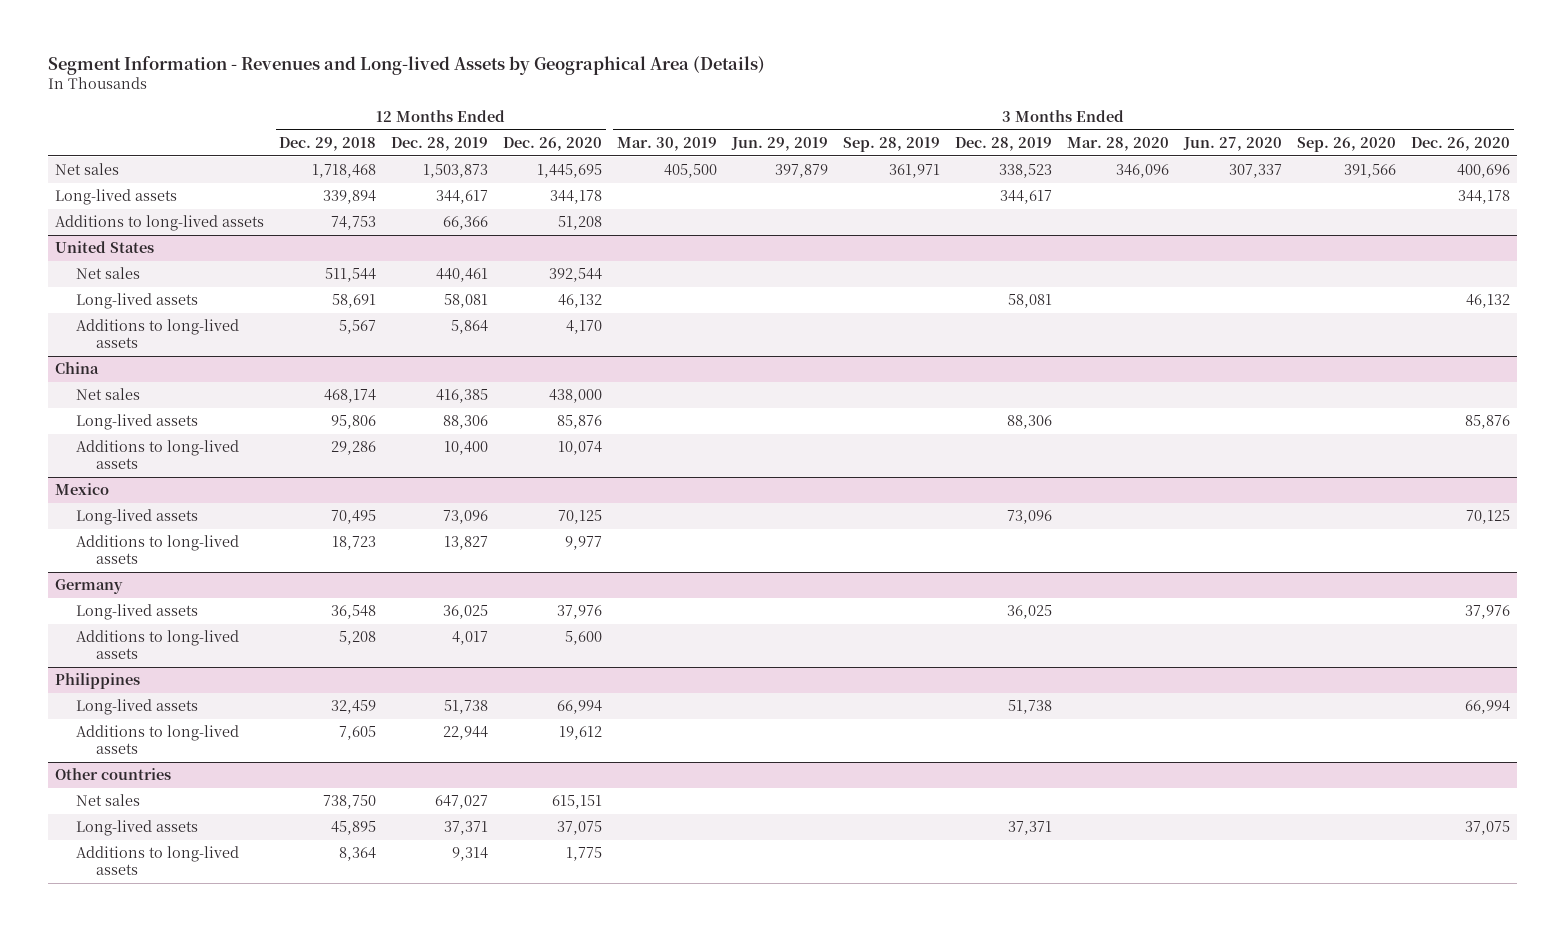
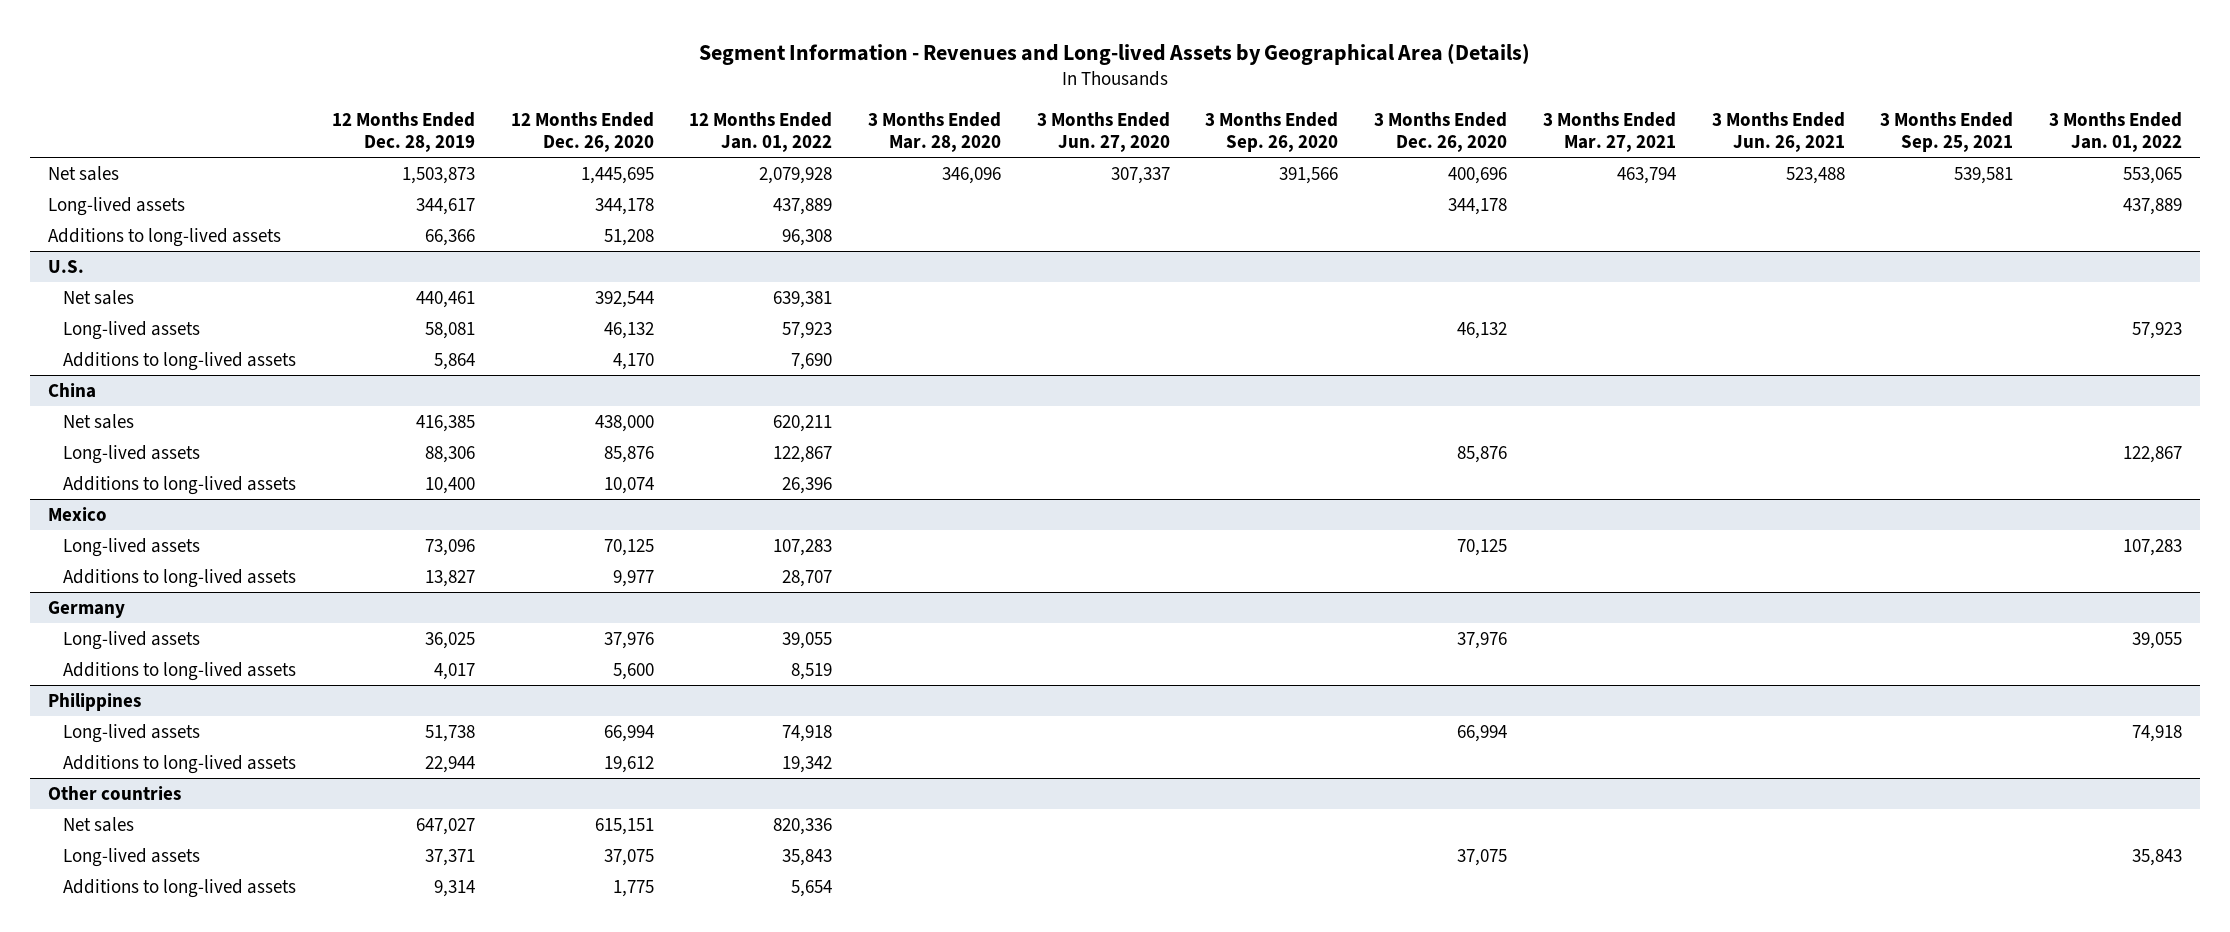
[279,136,377,151] Dec. 29, 2018 -> none
[617,136,718,151] Mar. 30, 2019 -> none
[731,136,829,151] Jun. 29, 2019 -> none
[843,136,941,152] Sep. 28, 2019 -> none
[955,136,1053,151] Dec. 28, 2019 -> none
none -> [689,112,833,153] 12 Months Ended Jan. 01, 2022
none -> [1542,112,1676,153] 3 Months Ended Mar. 27, 2021
none -> [1711,112,1845,153] 3 Months Ended Jun. 26, 2021
none -> [1880,112,2014,153] 3 Months Ended Sep. 25, 2021
none -> [2048,112,2182,153] 3 Months Ended Jan. 01, 2022
[55,241,155,254] United States -> [47,259,84,273] U.S.

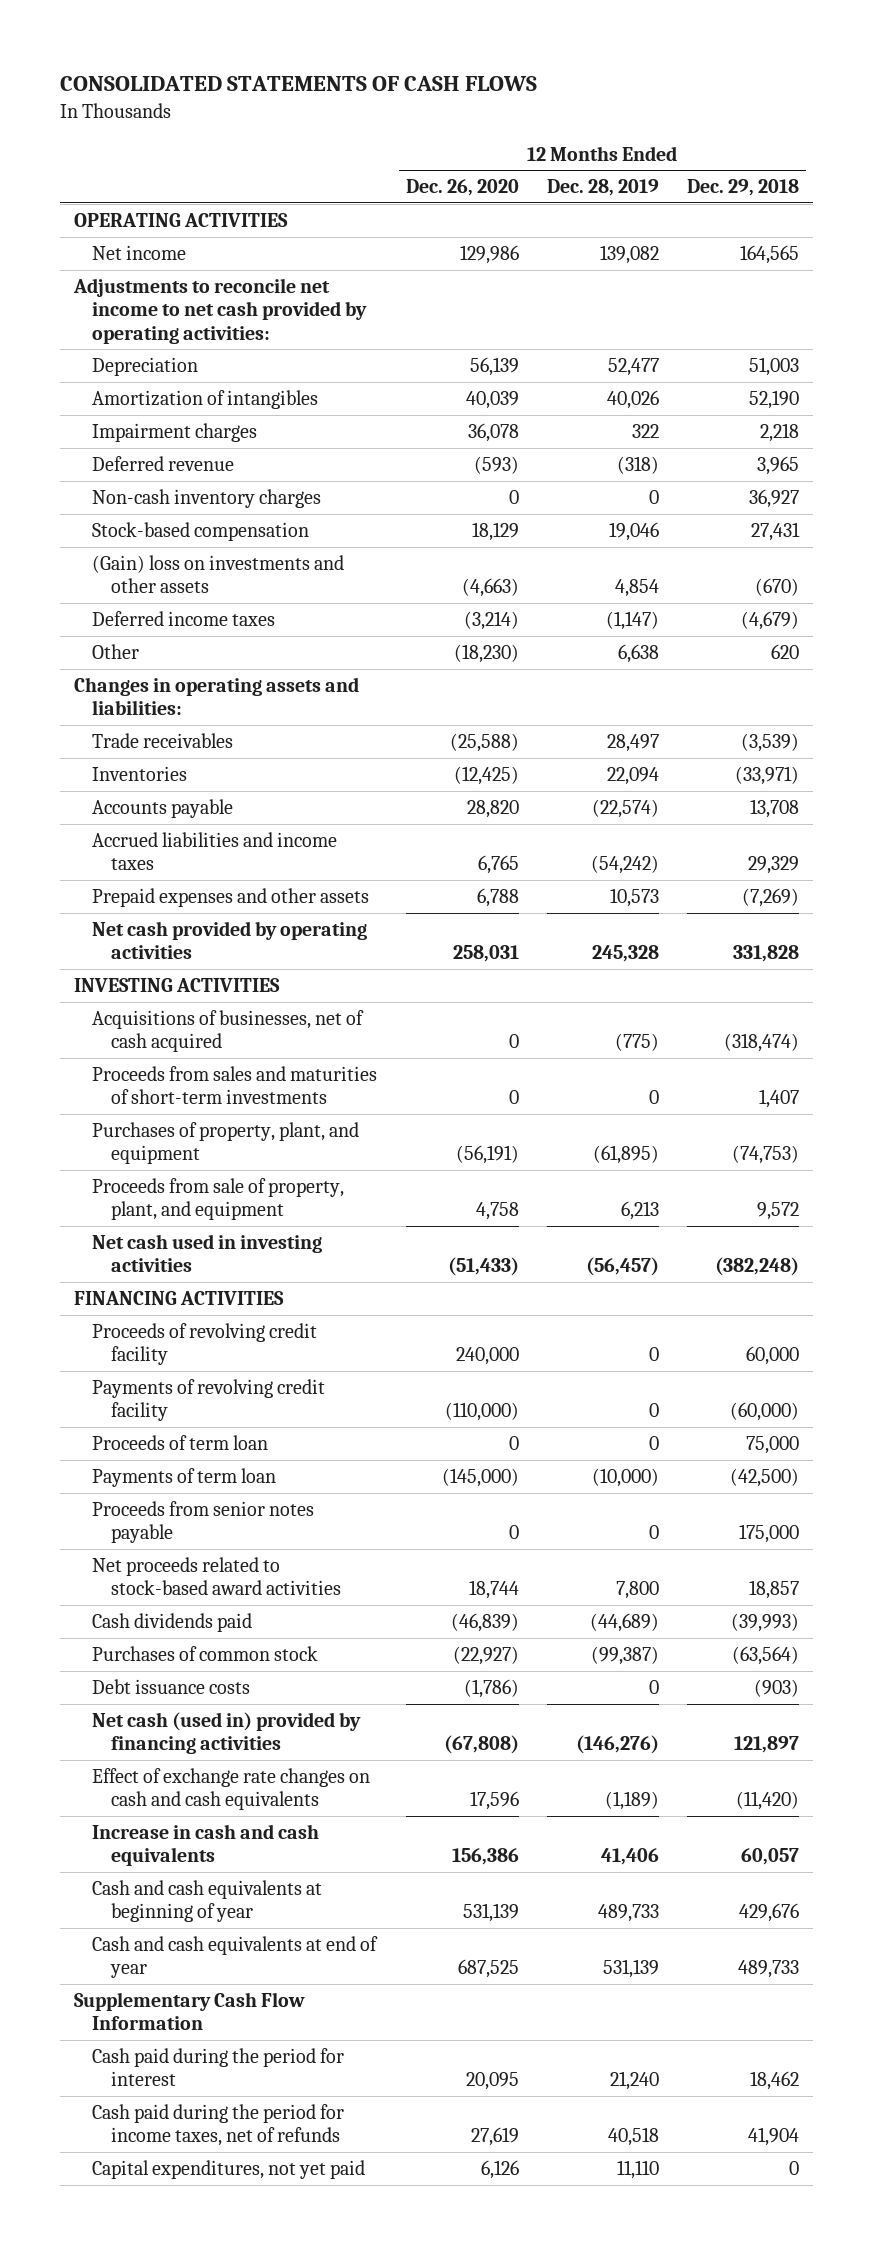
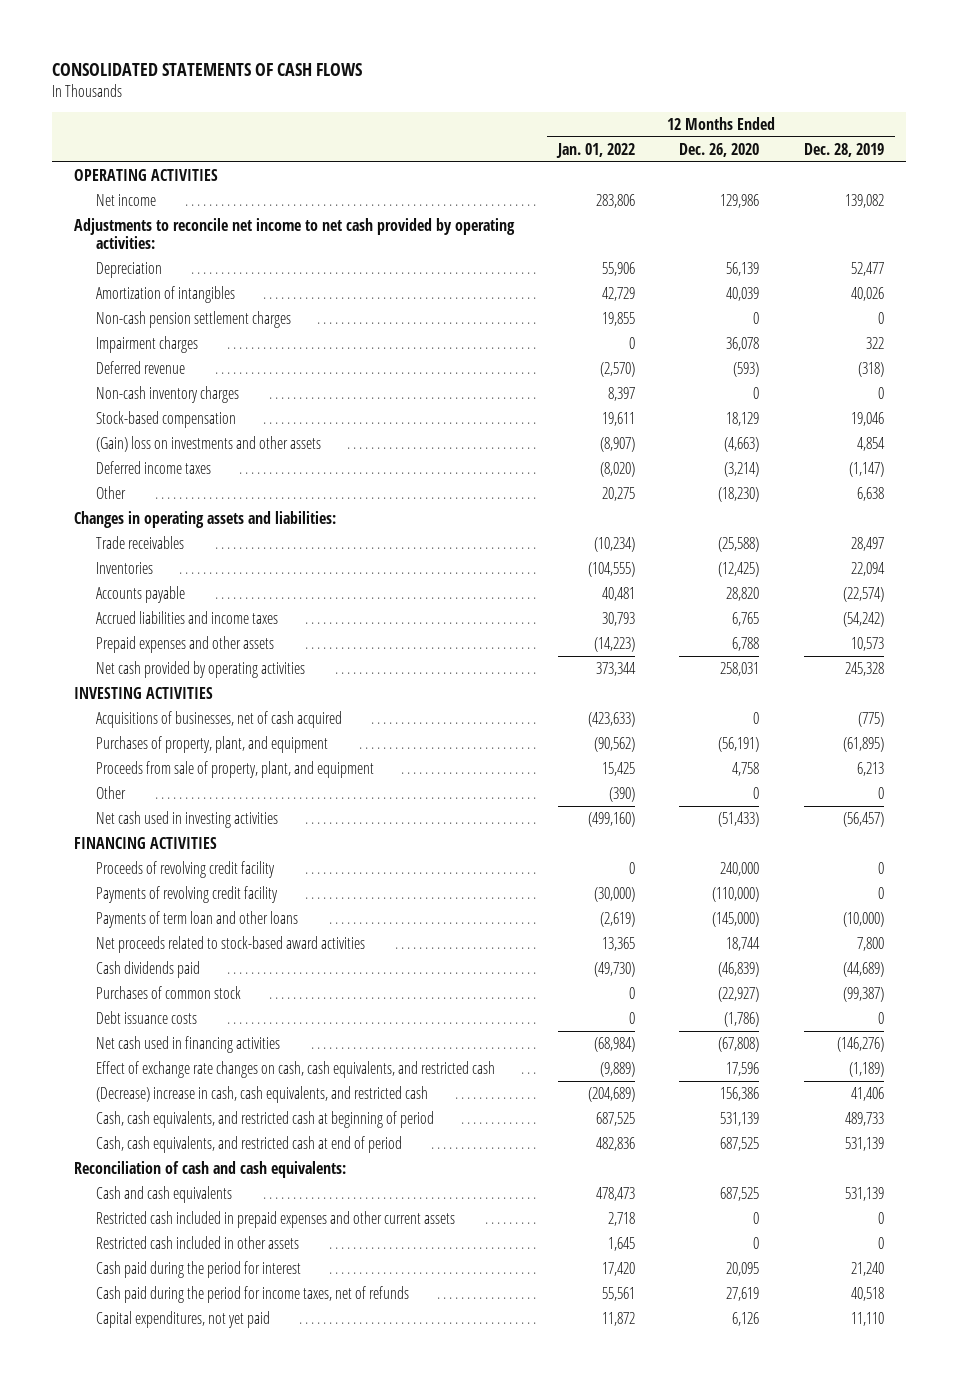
[687,179,800,197] Dec. 29, 2018 -> none
none -> [556,142,636,158] Jan. 01, 2022
none -> [95,310,291,328] Non-cash pension settlement charges
[92,1066,378,1105] Proceeds from sales and maturities of short-term investments -> none
none -> [95,785,126,799] Other
[92,1435,269,1451] Proceeds of term loan -> none
[92,1501,315,1544] Proceeds from senior notes payable -> none
[92,1468,277,1488] Payments of term loan -> [95,910,298,928] Payments of term loan and other loans
[74,1992,306,2031] Supplementary Cash Flow Information -> none
[92,1712,362,1755] Net cash (used in) provided by financing activities -> [95,1035,280,1053] Net cash used in financing activities
[92,1768,371,1811] Effect of exchange rate changes on cash and cash equivalents -> [95,1060,495,1078] Effect of exchange rate changes on cash, cash equivalents, and restricted cash
[92,1824,320,1867] Increase in cash and cash equivalents -> [95,1085,428,1103] (Decrease) increase in cash, cash equivalents, and restricted cash
[92,1880,323,1923] Cash and cash equivalents at beginning of year -> [95,1110,434,1128] Cash, cash equivalents, and restricted cash at beginning of period
[92,1936,379,1979] Cash and cash equivalents at end of year -> [95,1135,402,1153] Cash, cash equivalents, and restricted cash at end of period
none -> [73,1160,346,1178] Reconciliation of cash and cash equivalents:
none -> [95,1185,232,1203] Cash and cash equivalents
none -> [95,1210,455,1228] Restricted cash included in prepaid expenses and other current assets
none -> [95,1235,299,1249] Restricted cash included in other assets

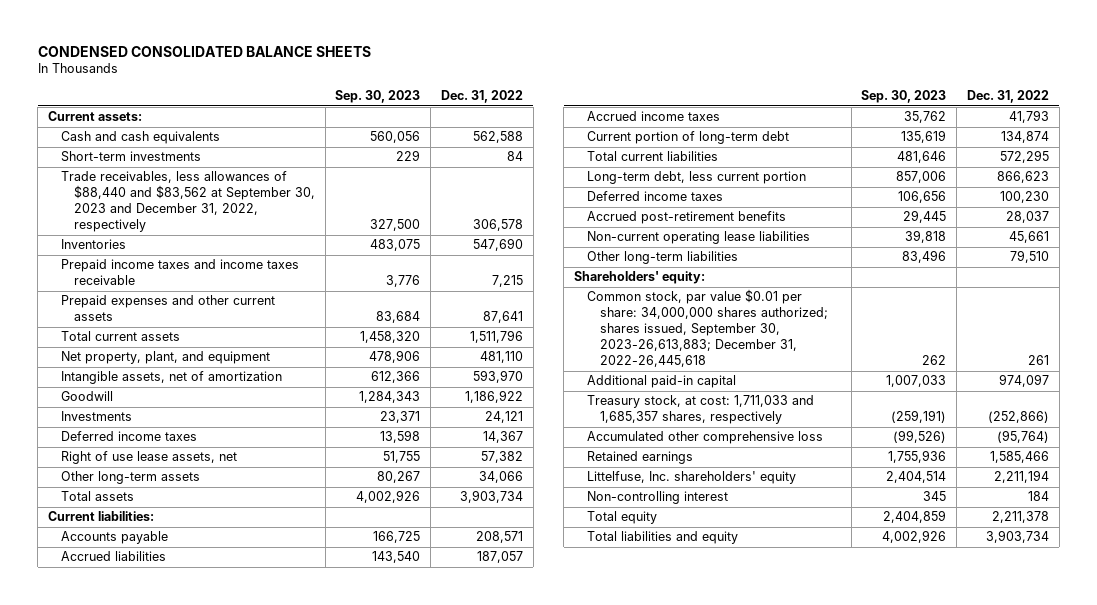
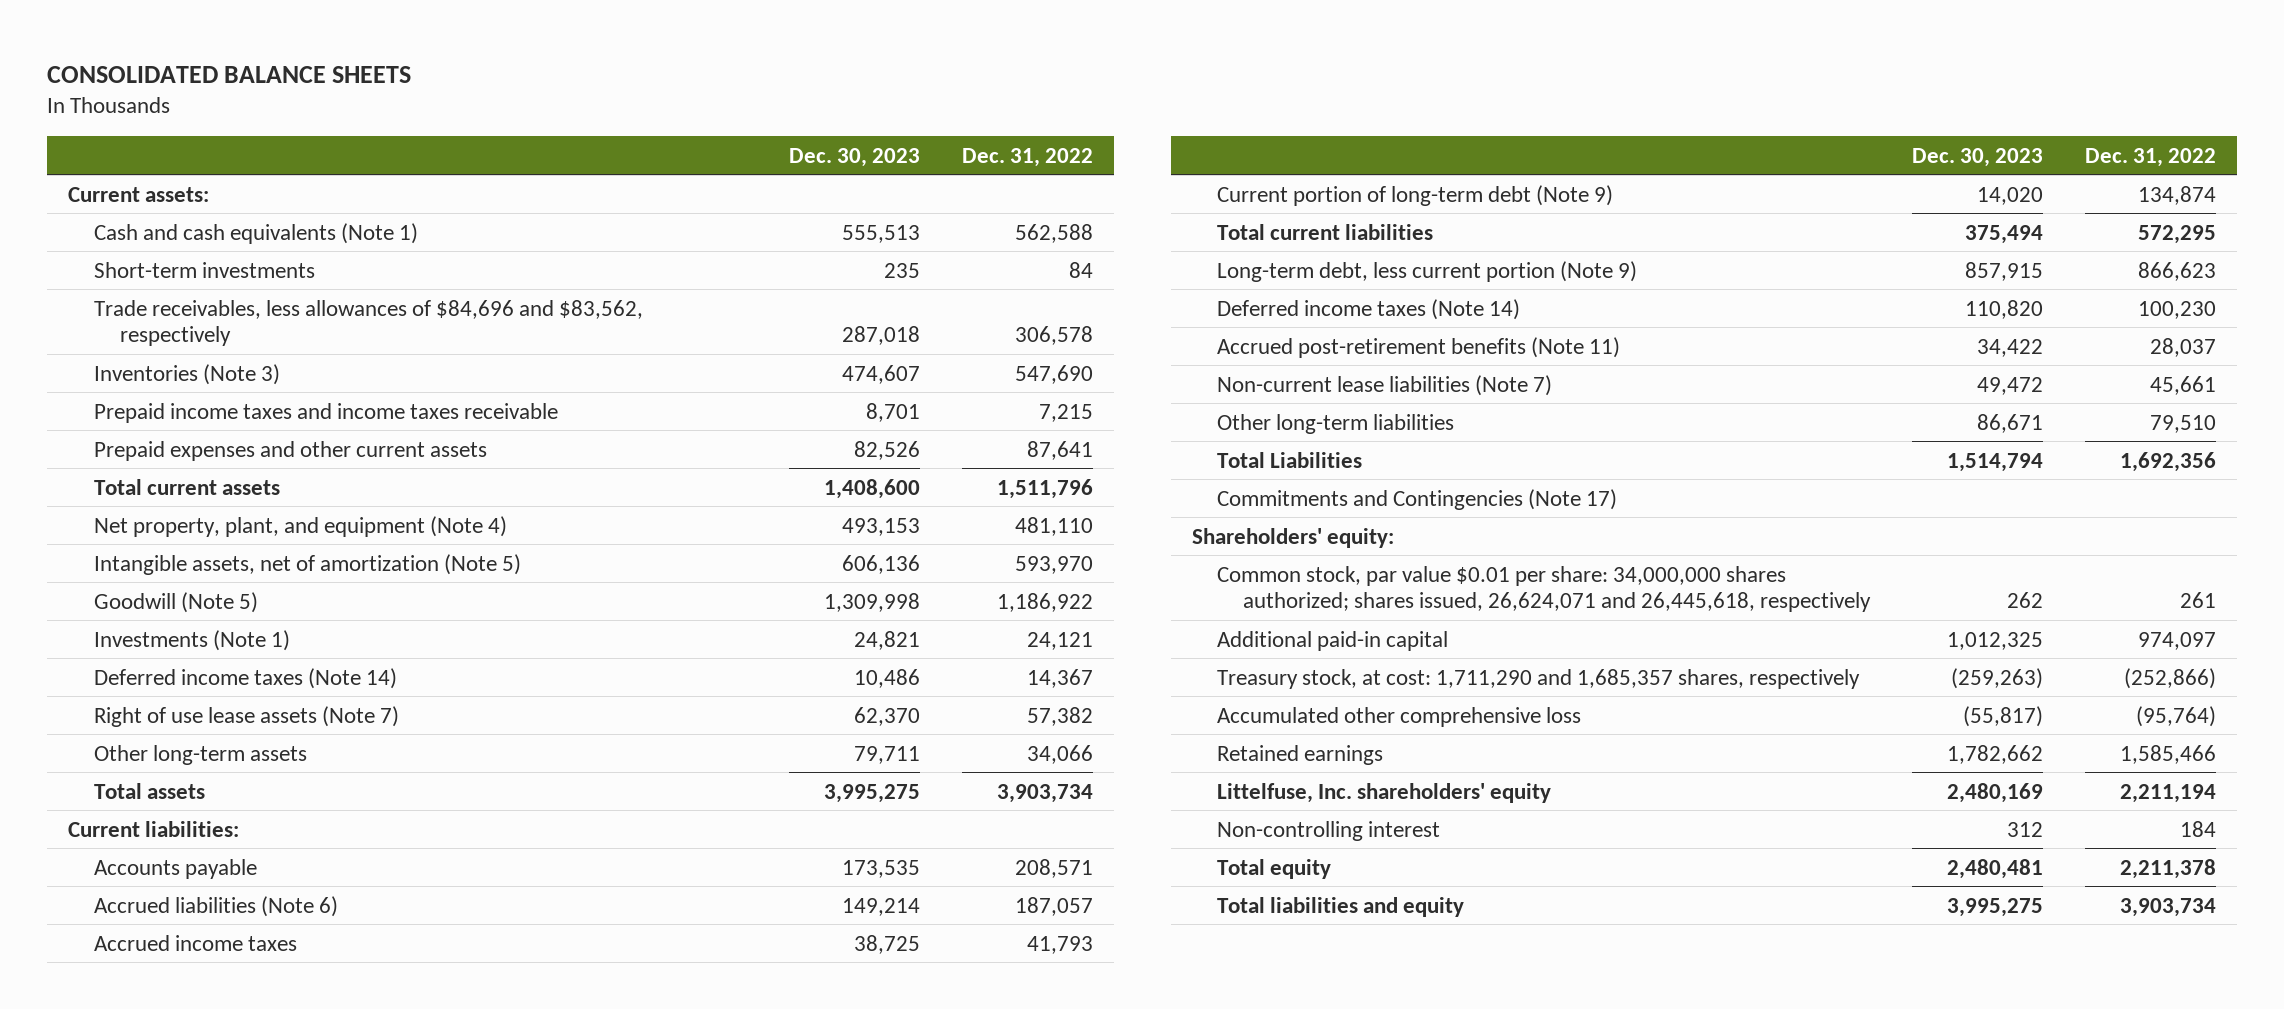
[37,45,371,57] CONDENSED CONSOLIDATED BALANCE SHEETS -> [47,65,412,83] CONSOLIDATED BALANCE SHEETS
[335,90,421,104] Sep. 30, 2023 -> none
none -> [788,147,920,167] Dec. 30, 2023
[60,131,220,145] Cash and cash equivalents -> [94,222,419,244] Cash and cash equivalents (Note 1)
[60,171,315,233] Trade receivables, less allowances of $88,440 and $83,562 at September 30, 2023 and December 31, 2022, respectively -> [94,299,644,347] Trade receivables, less allowances of $84,696 and $83,562, respectively
[60,239,126,250] Inventories -> [94,363,281,385] Inventories (Note 3)
[60,351,270,365] Net property, plant, and equipment -> [94,515,508,537] Net property, plant, and equipment (Note 4)
[60,371,282,385] Intangible assets, net of amortization -> [94,553,522,575] Intangible assets, net of amortization (Note 5)
[60,391,113,402] Goodwill -> [94,591,259,613] Goodwill (Note 5)
[60,411,132,422] Investments -> [94,629,291,651] Investments (Note 1)
[60,431,197,442] Deferred income taxes -> [94,667,398,689] Deferred income taxes (Note 14)
[60,451,237,465] Right of use lease assets, net -> [94,705,400,727] Right of use lease assets (Note 7)
[60,551,166,562] Accrued liabilities -> [94,895,339,917] Accrued liabilities (Note 6)
[587,131,790,145] Current portion of long-term debt -> [1217,184,1614,206] Current portion of long-term debt (Note 9)
[587,171,807,185] Long-term debt, less current portion -> [1217,260,1638,282] Long-term debt, less current portion (Note 9)
[587,191,724,202] Deferred income taxes -> [1217,298,1521,320] Deferred income taxes (Note 14)
[587,211,787,225] Accrued post-retirement benefits -> [1217,336,1621,358] Accrued post-retirement benefits (Note 11)
[587,231,811,245] Non-current operating lease liabilities -> [1217,374,1553,396] Non-current lease liabilities (Note 7)
none -> [1217,451,1363,468] Total Liabilities
none -> [1217,488,1618,510] Commitments and Contingencies (Note 17)
[587,289,828,368] Common stock, par value $0.01 per share: 34,000,000 shares authorized; shares issued, September 30, 2023-26,613,883; December 31, 2022-26,445,618 -> [1217,565,1871,613] Common stock, par value $0.01 per share: 34,000,000 shares authorized; shares issued, 26,624,071 and 26,445,618, respectively
[587,395,815,425] Treasury stock, at cost: 1,711,033 and 1,685,357 shares, respectively -> [1217,668,1861,689] Treasury stock, at cost: 1,711,290 and 1,685,357 shares, respectively

